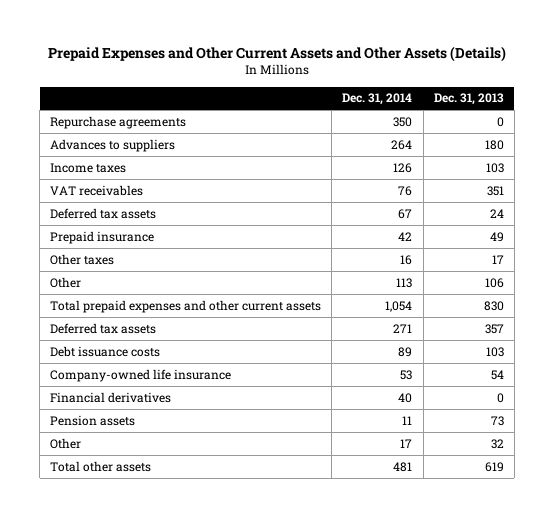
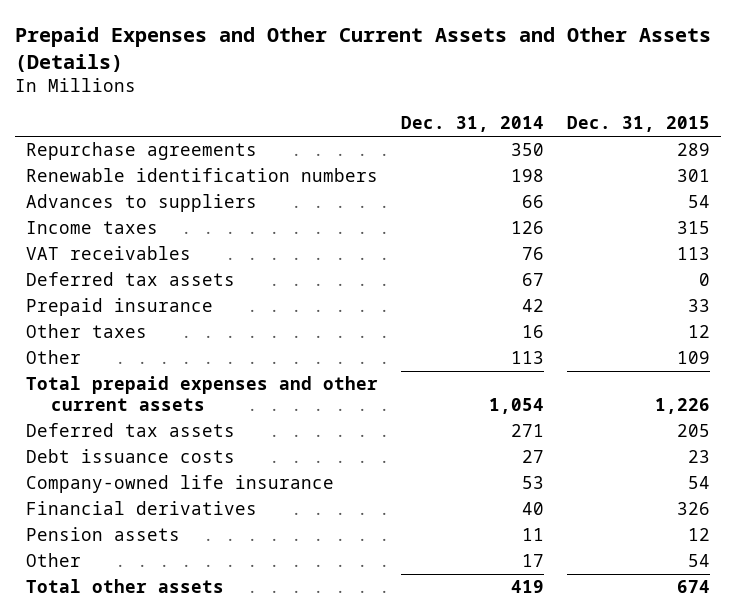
[433,93,504,106] Dec. 31, 2013 -> none
none -> [566,116,710,133] Dec. 31, 2015
none -> [26,168,379,183] Renewable identification numbers
[391,139,413,150] 264 -> [522,195,545,209] 66
[398,346,413,357] 89 -> [522,450,545,464] 27
[393,461,413,472] 481 -> [511,580,545,594] 419

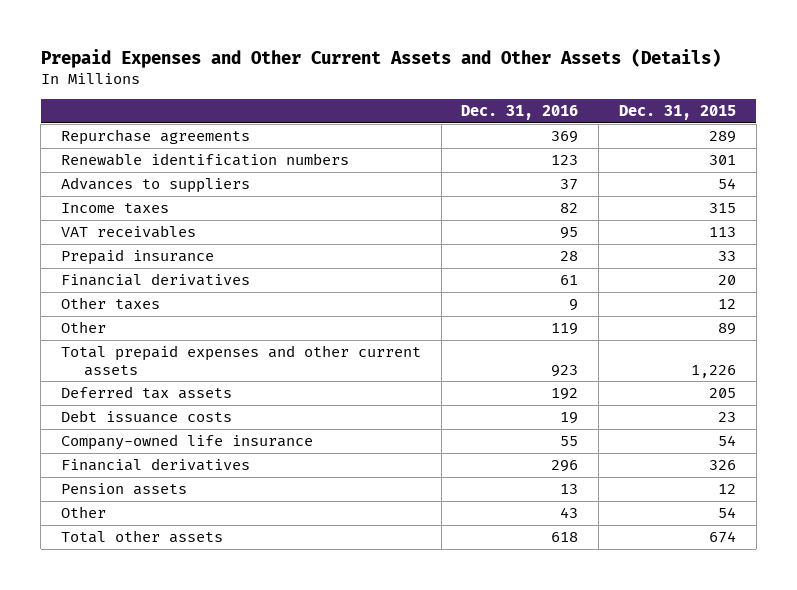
[401,116,545,133] Dec. 31, 2014 -> none
none -> [461,105,579,121] Dec. 31, 2016
[26,272,236,287] Deferred tax assets -> none
none -> [60,273,250,287] Financial derivatives
[676,351,710,365] 109 -> [717,323,736,336] 89

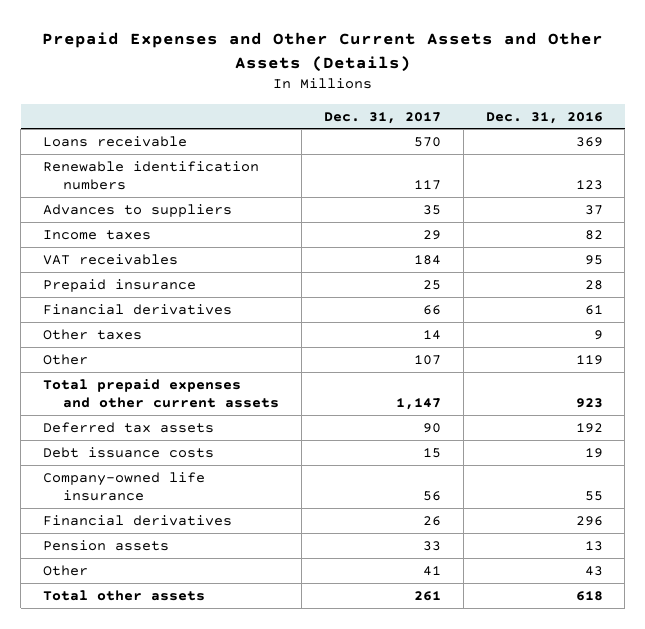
[618,105,736,121] Dec. 31, 2015 -> none
none -> [323,111,441,124] Dec. 31, 2017
[60,129,250,146] Repurchase agreements -> [42,135,187,147] Loans receivable

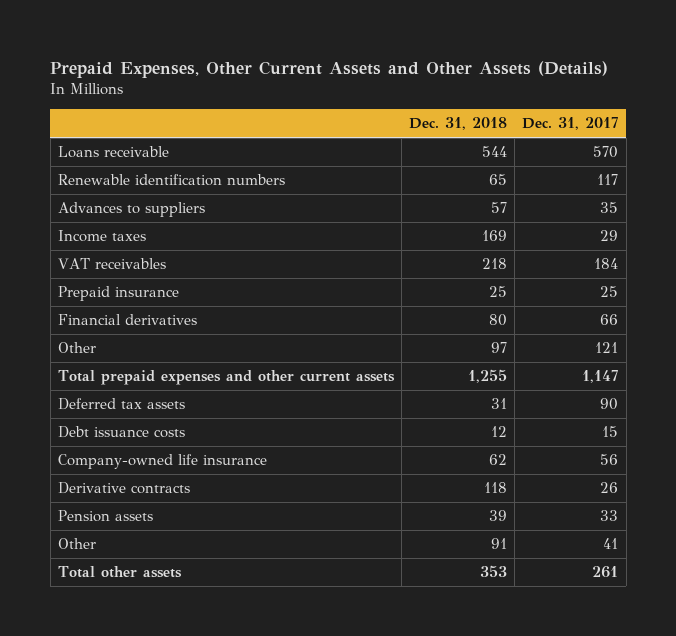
[41,32,603,72] Prepaid Expenses and Other Current Assets and Other Assets (Details) -> [50,60,609,78] Prepaid Expenses, Other Current Assets and Other Assets (Details)
[485,111,603,124] Dec. 31, 2016 -> none
none -> [409,117,508,131] Dec. 31, 2018
[42,328,142,340] Other taxes -> none
[413,354,441,365] 107 -> [595,342,619,354] 121
[42,514,232,526] Financial derivatives -> [57,482,190,495] Derivative contracts

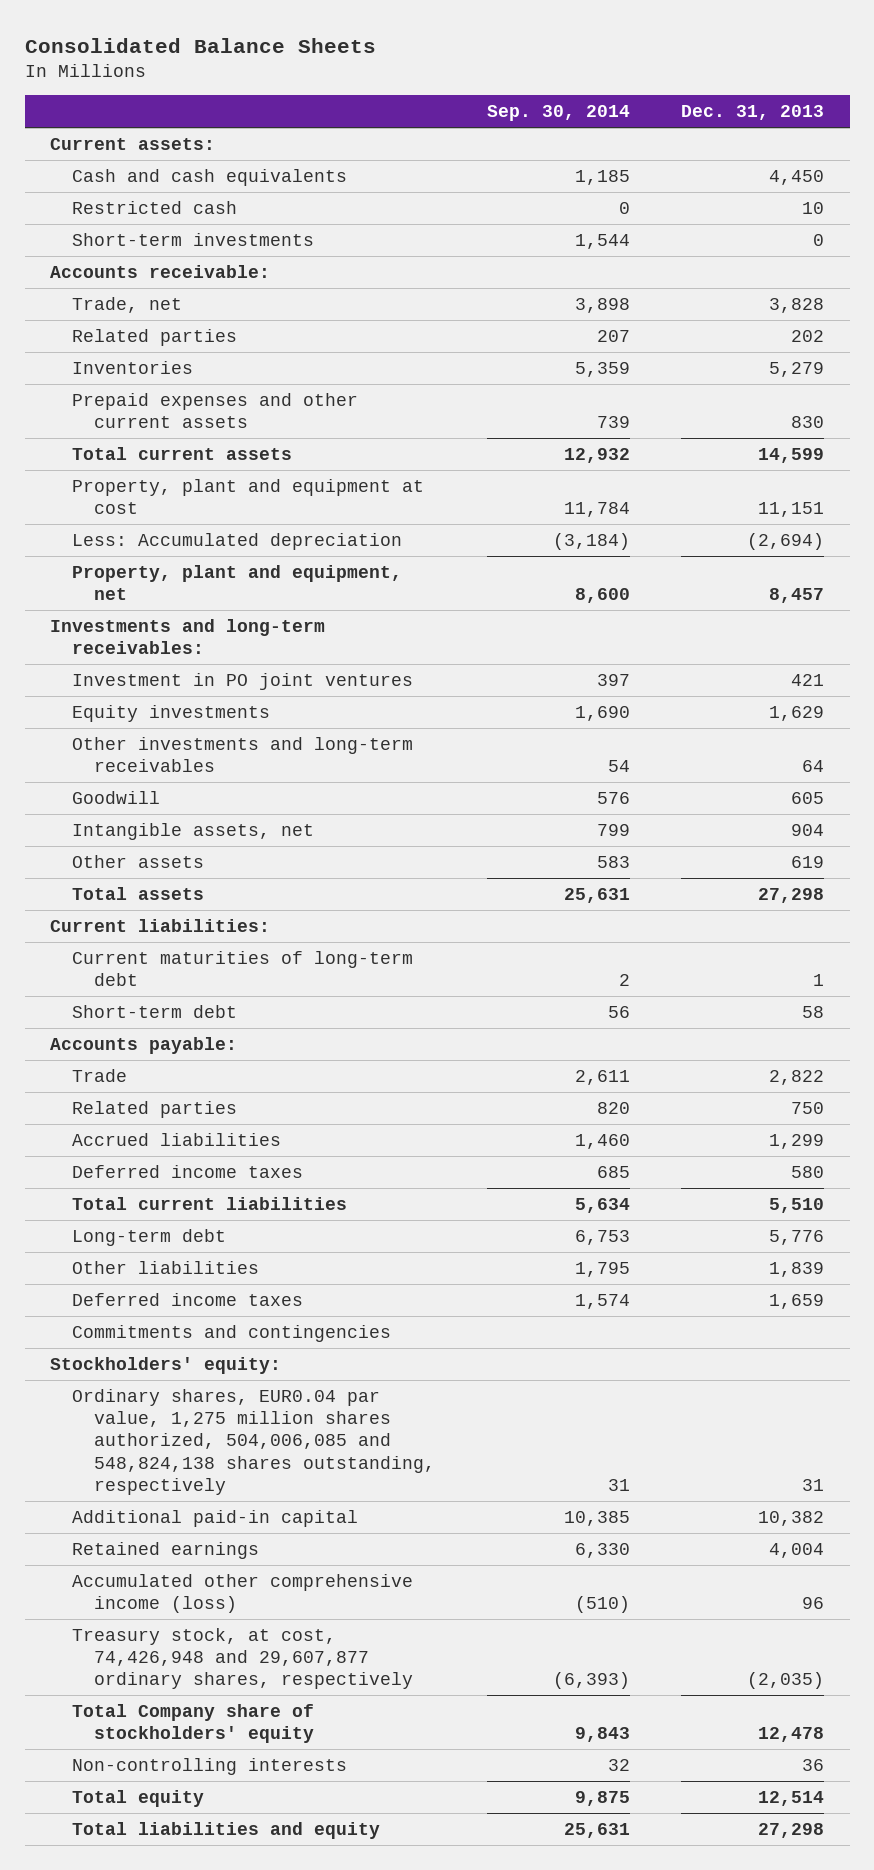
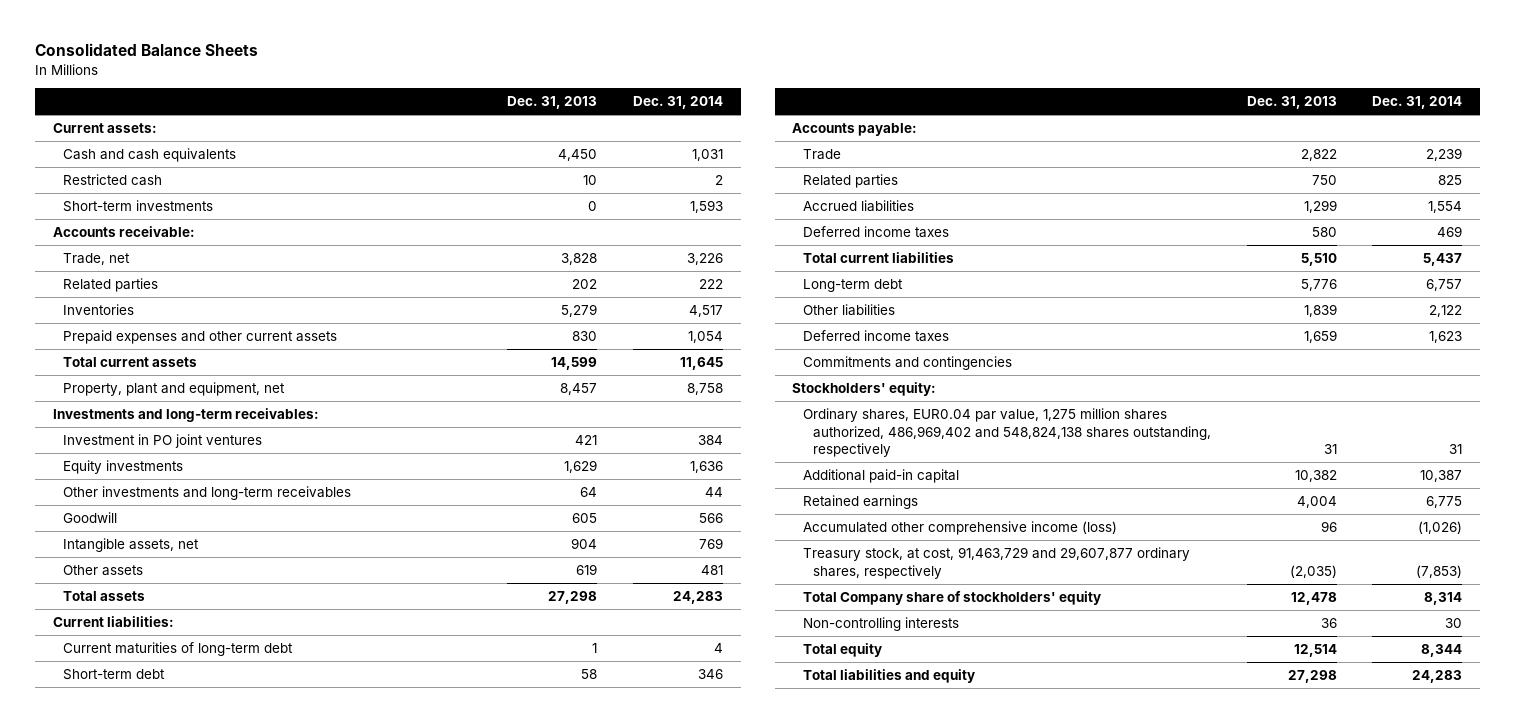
[486,105,630,122] Sep. 30, 2014 -> none
none -> [632,96,723,110] Dec. 31, 2014
[72,478,425,515] Property, plant and equipment at cost -> none
[72,532,403,550] Less: Accumulated depreciation -> none
[72,1388,436,1495] Ordinary shares, EUR0.04 par value, 1,275 million shares authorized, 504,006,085 and 548,824,138 shares outstanding, respectively -> [802,407,1212,458] Ordinary shares, EUR0.04 par value, 1,275 million shares authorized, 486,969,402 and 548,824,138 shares outstanding, respectively
[72,1627,414,1690] Treasury stock, at cost, 74,426,948 and 29,607,877 ordinary shares, respectively -> [802,546,1190,579] Treasury stock, at cost, 91,463,729 and 29,607,877 ordinary shares, respectively

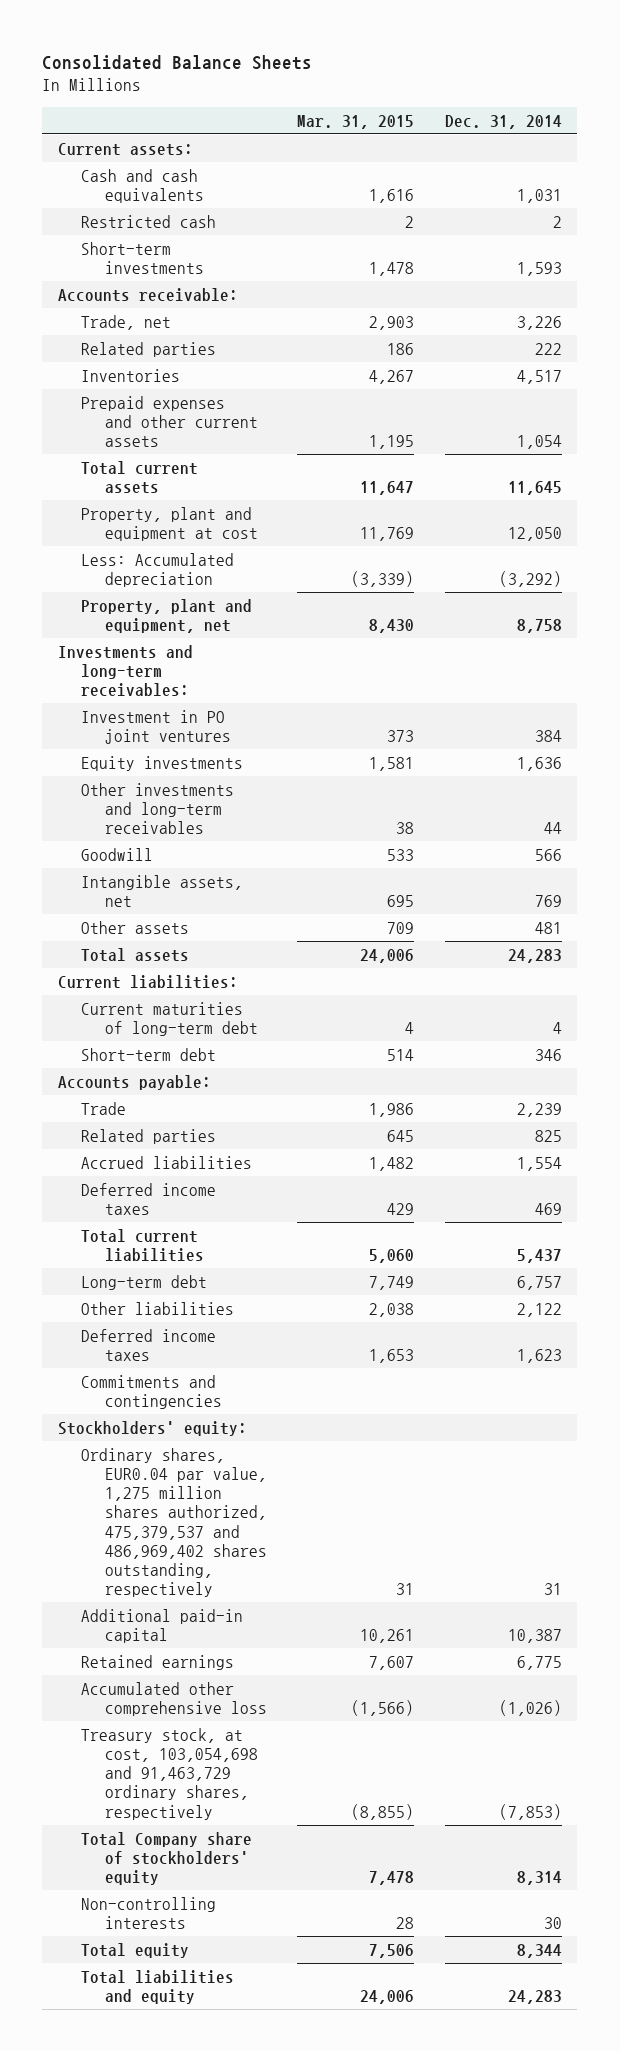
[507,96,598,110] Dec. 31, 2013 -> none
none -> [297,114,415,129] Mar. 31, 2015
none -> [81,506,258,541] Property, plant and equipment at cost
none -> [81,552,235,587] Less: Accumulated depreciation
[802,407,1212,458] Ordinary shares, EUR0.04 par value, 1,275 million shares authorized, 486,969,402 and 548,824,138 shares outstanding, respectively -> [81,1447,267,1598] Ordinary shares, EUR0.04 par value, 1,275 million shares authorized, 475,379,537 and 486,969,402 shares outstanding, respectively
[802,520,1117,535] Accumulated other comprehensive income (loss) -> [81,1681,267,1716] Accumulated other comprehensive loss
[802,546,1190,579] Treasury stock, at cost, 91,463,729 and 29,607,877 ordinary shares, respectively -> [81,1727,258,1820] Treasury stock, at cost, 103,054,698 and 91,463,729 ordinary shares, respectively

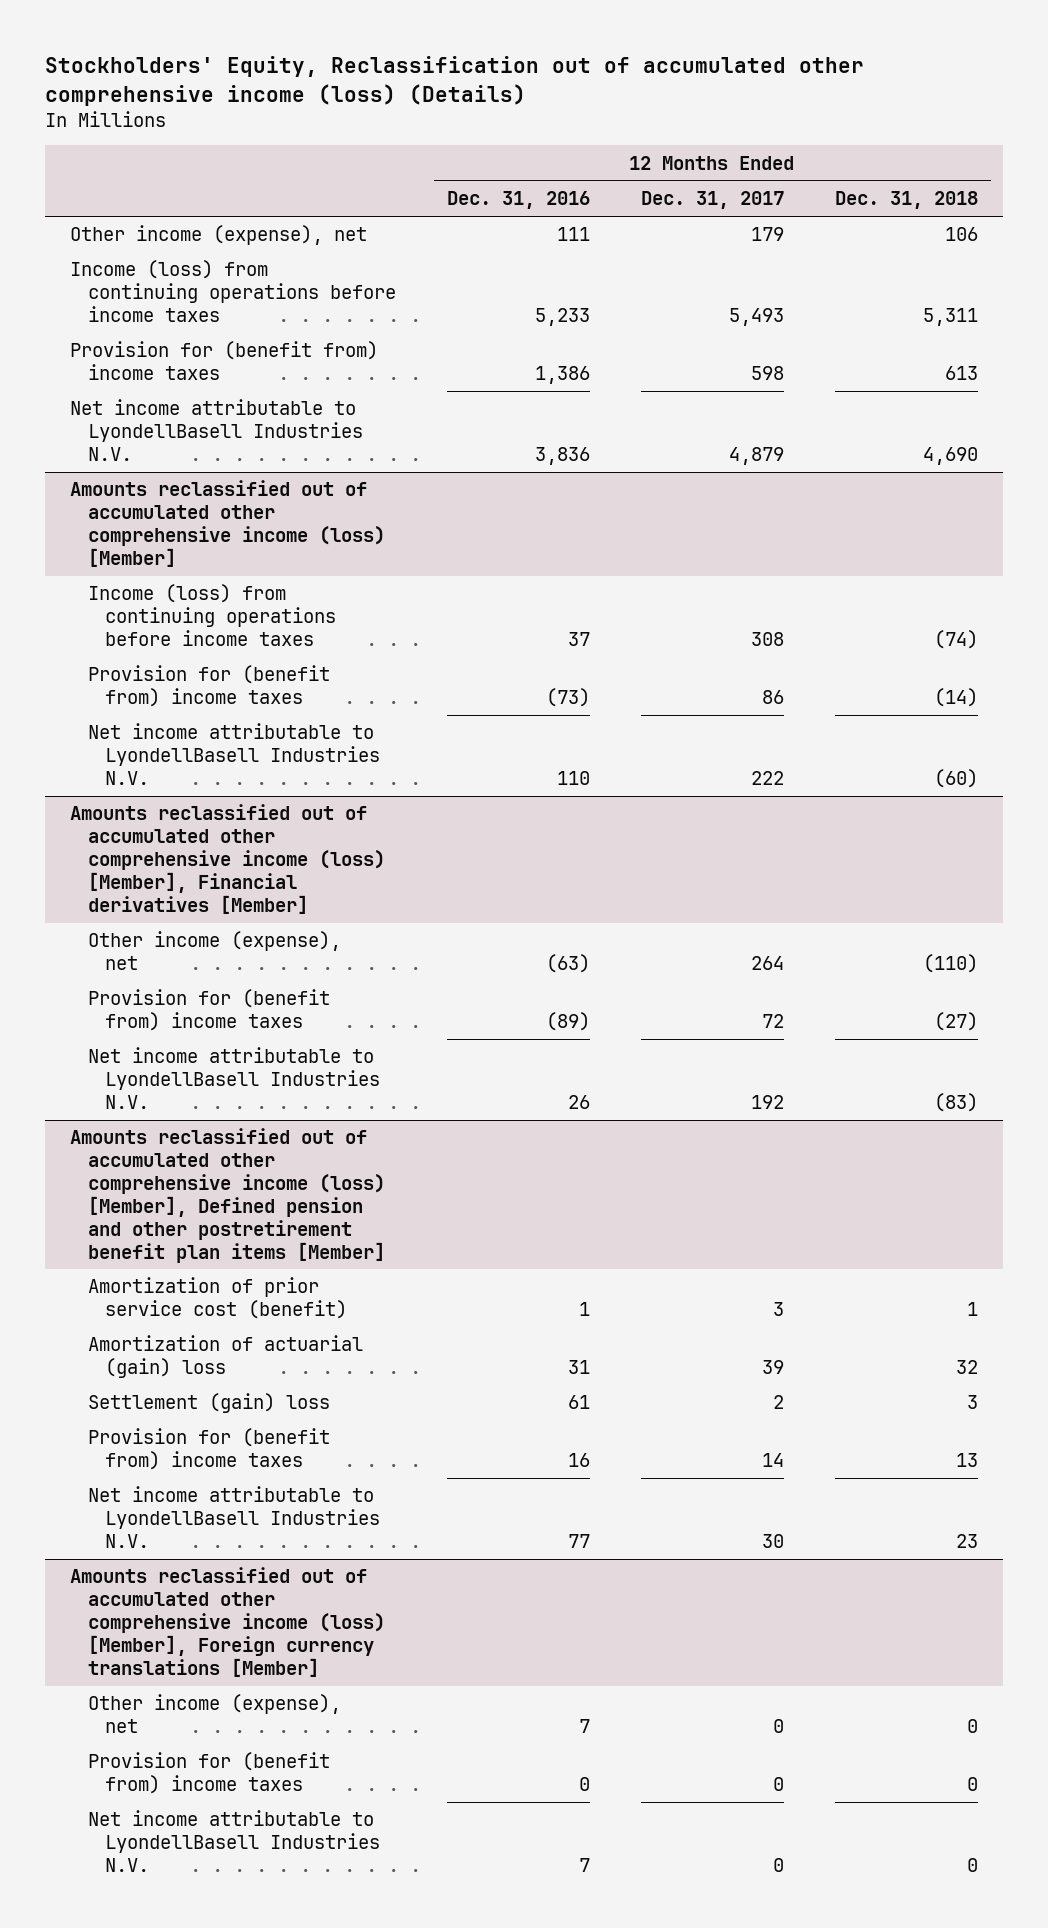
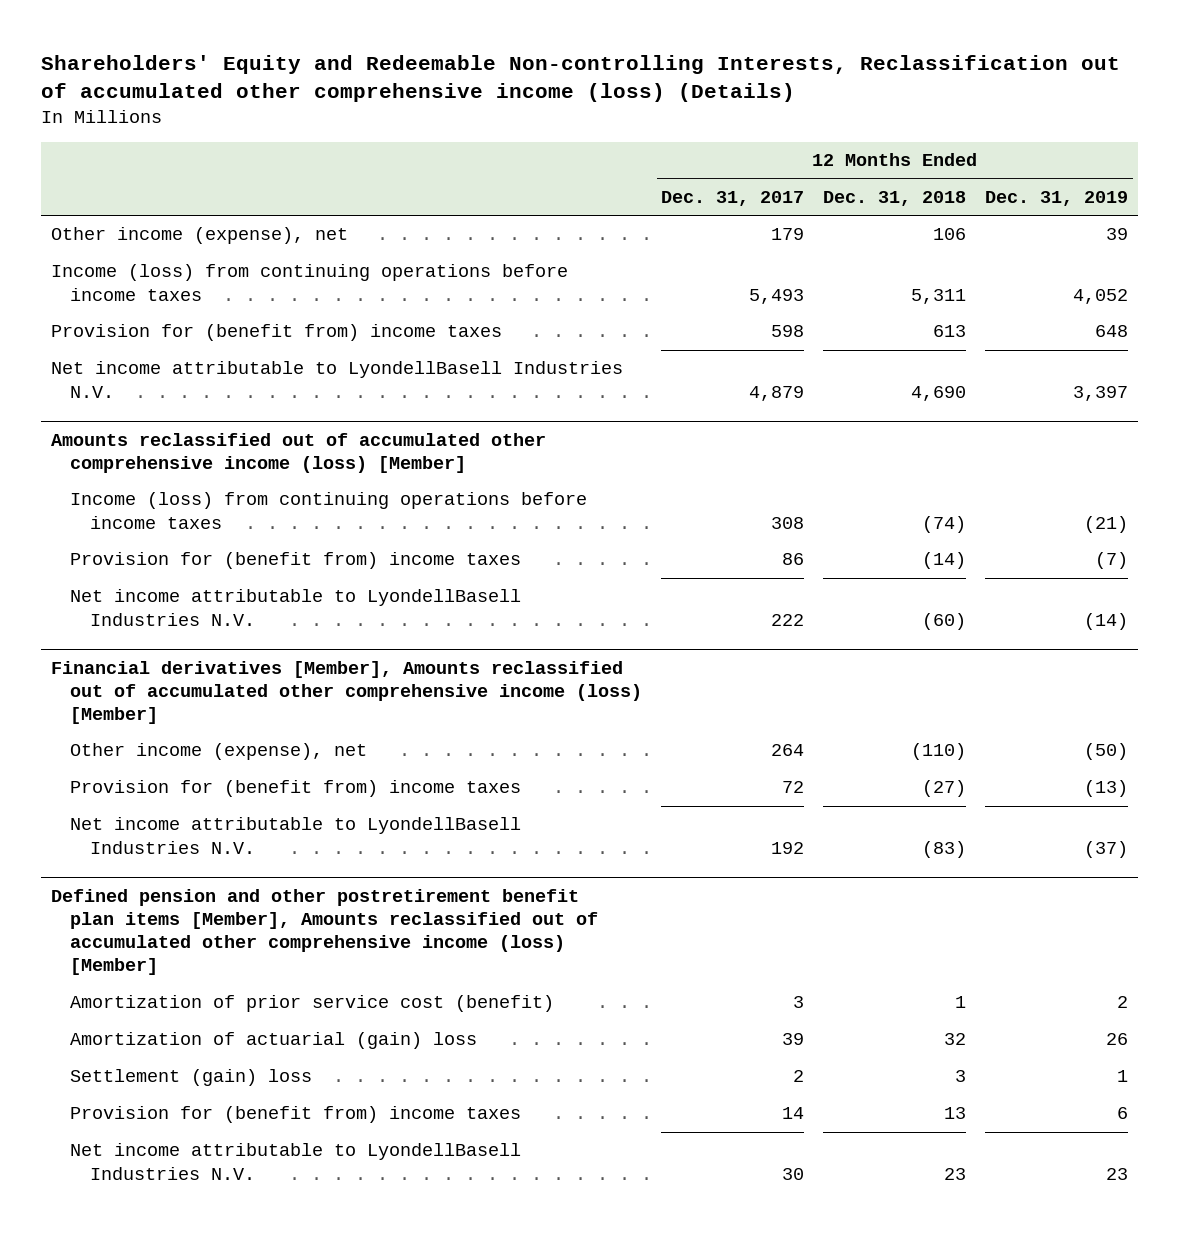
[44,56,864,107] Stockholders' Equity, Reclassification out of accumulated other comprehensive income (loss) (Details) -> [41,54,1121,103] Shareholders' Equity and Redeemable Non-controlling Interests, Reclassification out of accumulated other comprehensive income (loss) (Details)
[446,191,590,210] Dec. 31, 2016 -> none
none -> [985,190,1129,206] Dec. 31, 2019
[70,804,385,914] Amounts reclassified out of accumulated other comprehensive income (loss) [Member], Financial derivatives [Member] -> [50,661,643,725] Financial derivatives [Member], Amounts reclassified out of accumulated other comprehensive income (loss) [Member]
[70,1128,385,1263] Amounts reclassified out of accumulated other comprehensive income (loss) [Member], Defined pension and other postretirement benefit plan items [Member] -> [50,889,599,976] Defined pension and other postretirement benefit plan items [Member], Amounts reclassified out of accumulated other comprehensive income (loss) [Member]
[70,1567,385,1677] Amounts reclassified out of accumulated other comprehensive income (loss) [Member], Foreign currency translations [Member] -> none
[87,1694,341,1734] Other income (expense), net -> none
[87,1752,330,1795] Provision for (benefit from) income taxes -> none
[87,1810,381,1873] Net income attributable to LyondellBasell Industries N.V. -> none

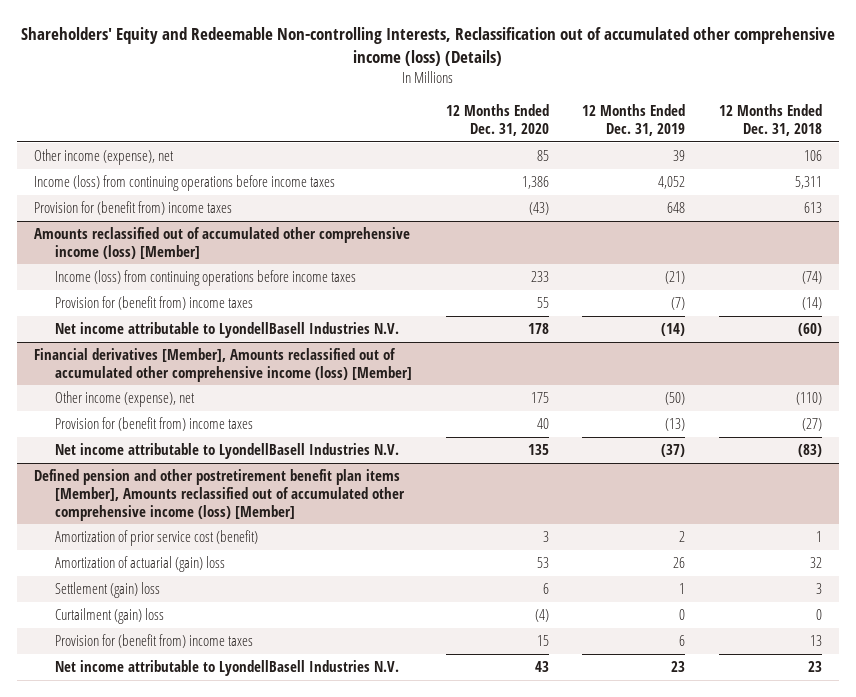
[661,190,805,206] Dec. 31, 2017 -> none
none -> [445,104,549,137] 12 Months Ended Dec. 31, 2020
[50,361,623,398] Net income attributable to LyondellBasell Industries N.V. -> none
none -> [54,608,164,625] Curtailment (gain) loss

